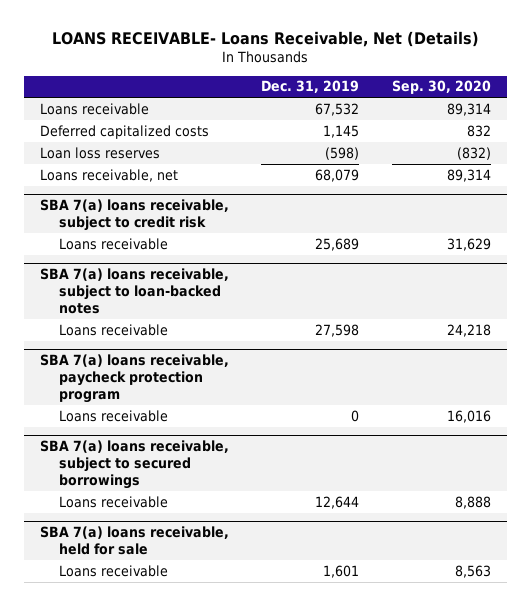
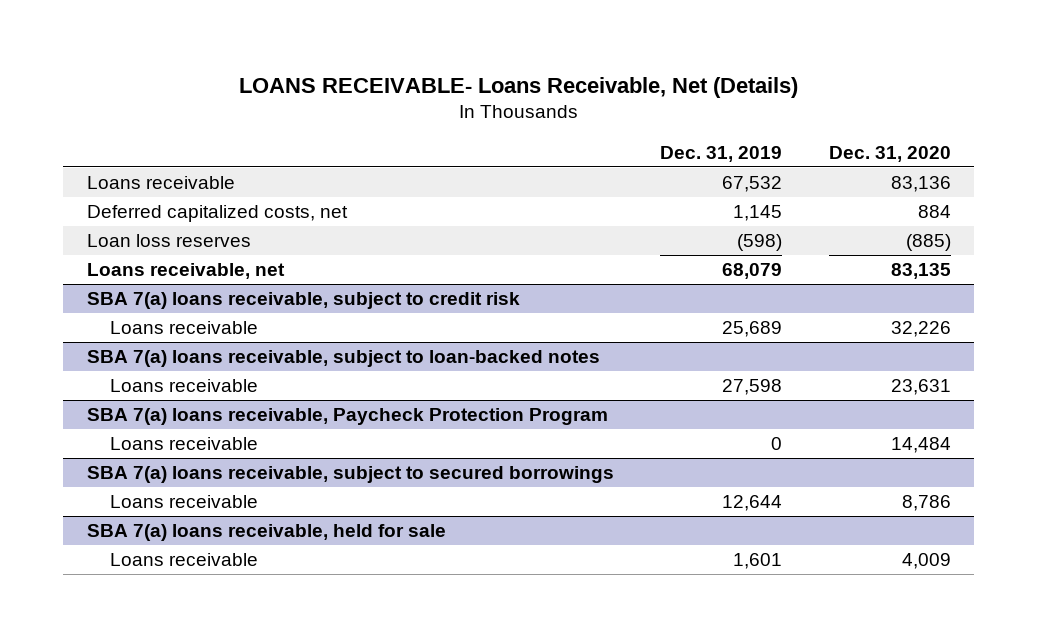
[391,80,491,95] Sep. 30, 2020 -> none
none -> [828,145,951,162] Dec. 31, 2020
[39,124,209,139] Deferred capitalized costs -> [86,205,348,223] Deferred capitalized costs, net
[39,354,229,404] SBA 7(a) loans receivable, paycheck protection program -> [86,408,608,426] SBA 7(a) loans receivable, Paycheck Protection Program

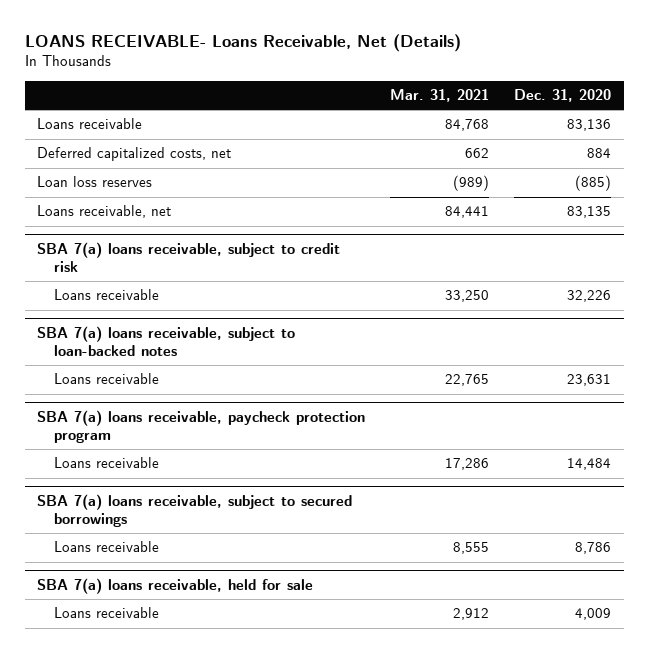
[660,145,783,162] Dec. 31, 2019 -> none
none -> [390,89,490,103] Mar. 31, 2021
[86,408,608,426] SBA 7(a) loans receivable, Paycheck Protection Program -> [37,410,366,443] SBA 7(a) loans receivable, paycheck protection program

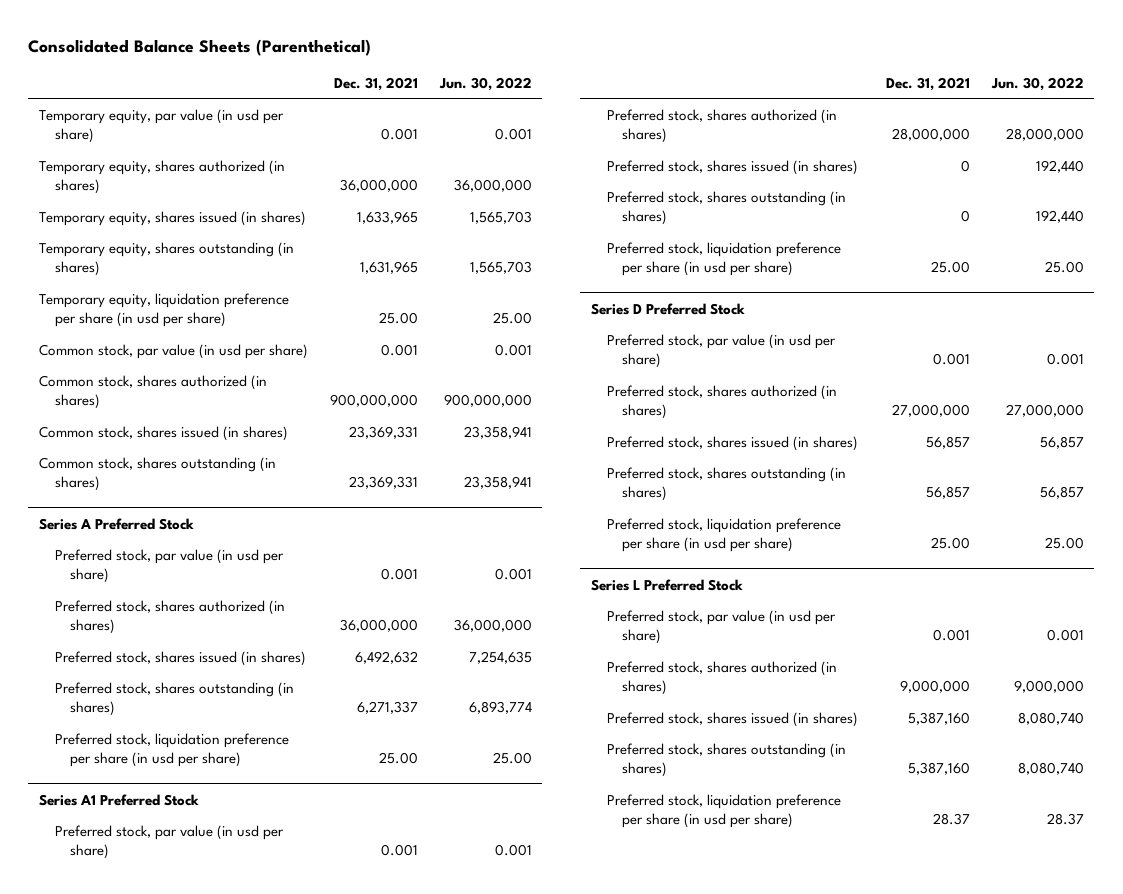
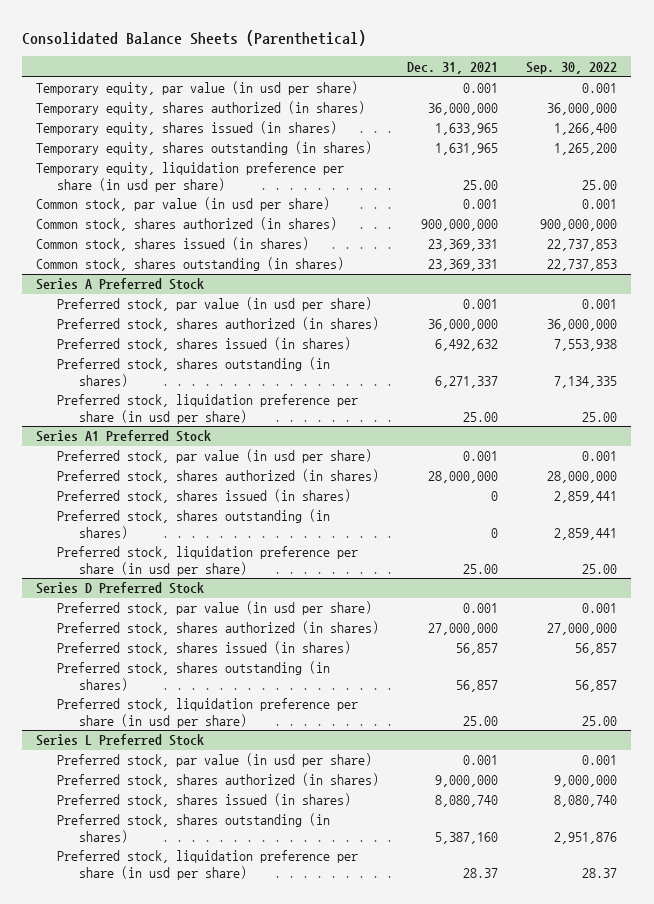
[438,76,532,91] Jun. 30, 2022 -> none
none -> [526,61,618,74] Sep. 30, 2022
[907,711,970,725] 5,387,160 -> [435,795,499,808] 8,080,740

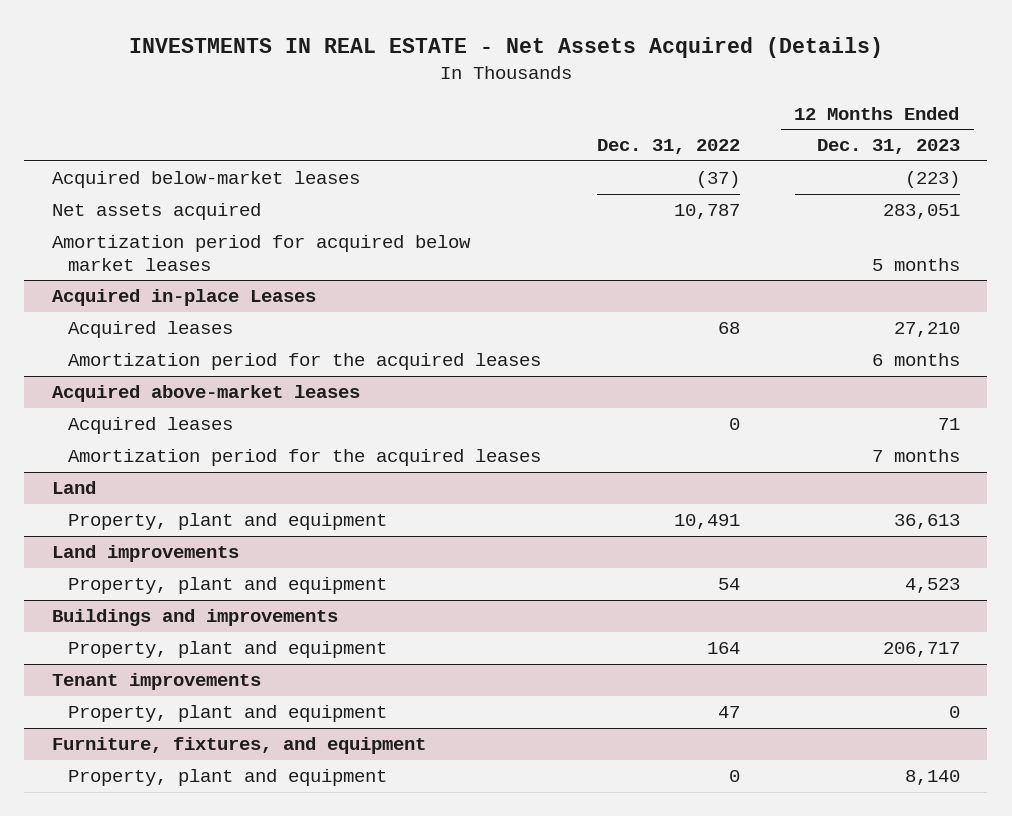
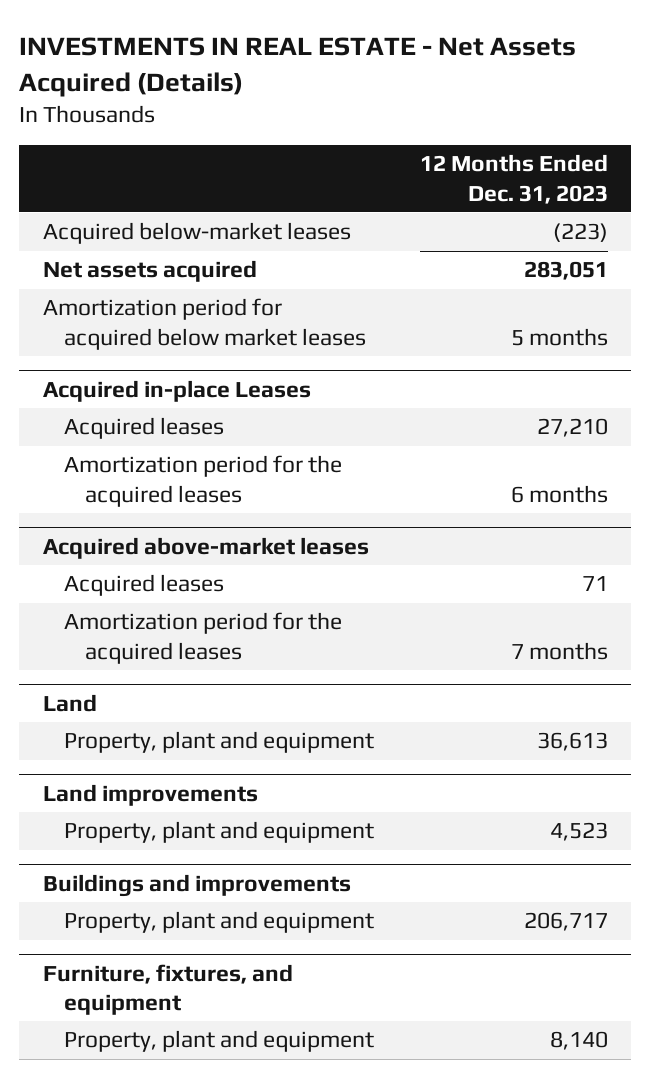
[596,139,740,155] Dec. 31, 2022 -> none
[51,672,261,690] Tenant improvements -> none
[68,704,388,722] Property, plant and equipment -> none

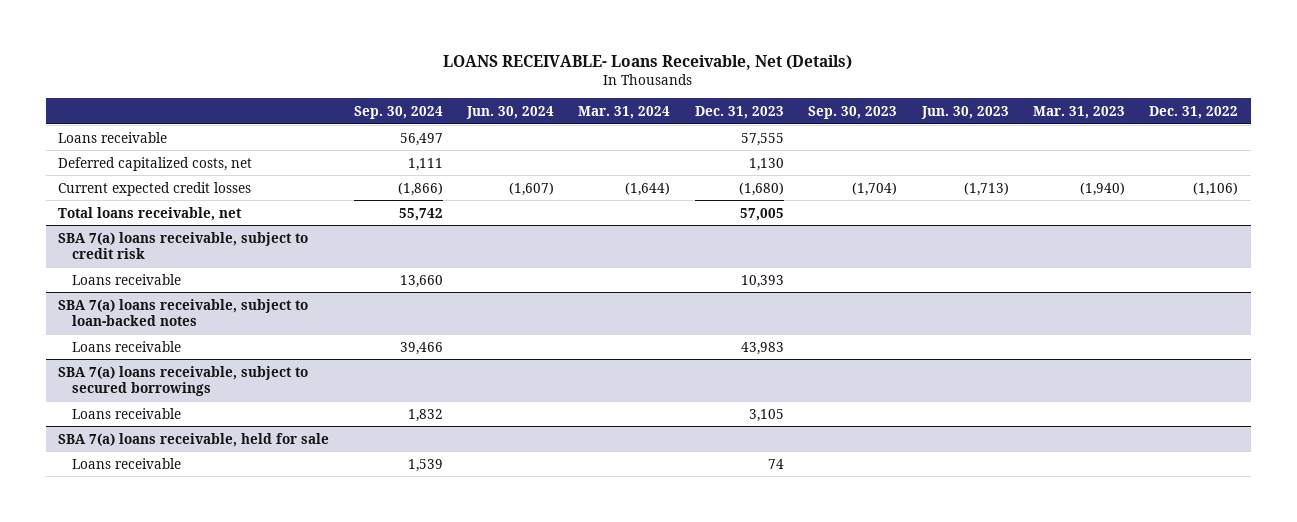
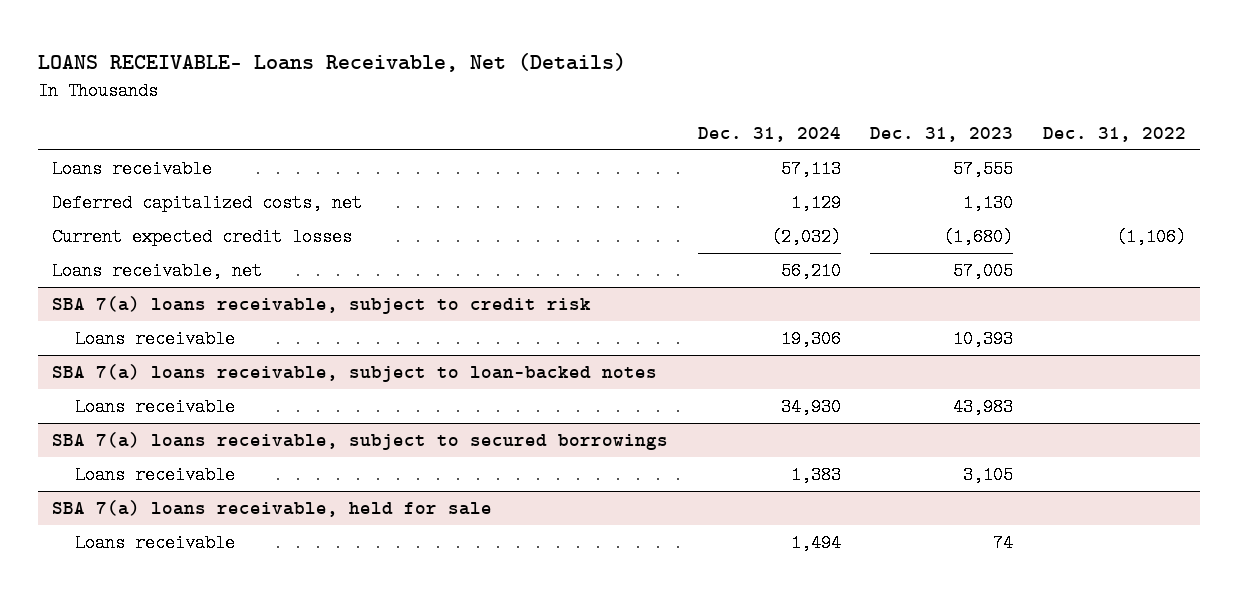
[353,105,443,119] Sep. 30, 2024 -> none
[465,105,554,119] Jun. 30, 2024 -> none
[578,105,671,119] Mar. 31, 2024 -> none
[808,105,898,119] Sep. 30, 2023 -> none
[920,105,1009,119] Jun. 30, 2023 -> none
[1033,105,1126,119] Mar. 31, 2023 -> none
none -> [697,127,841,143] Dec. 31, 2024
[58,206,243,221] Total loans receivable, net -> [52,262,263,281] Loans receivable, net

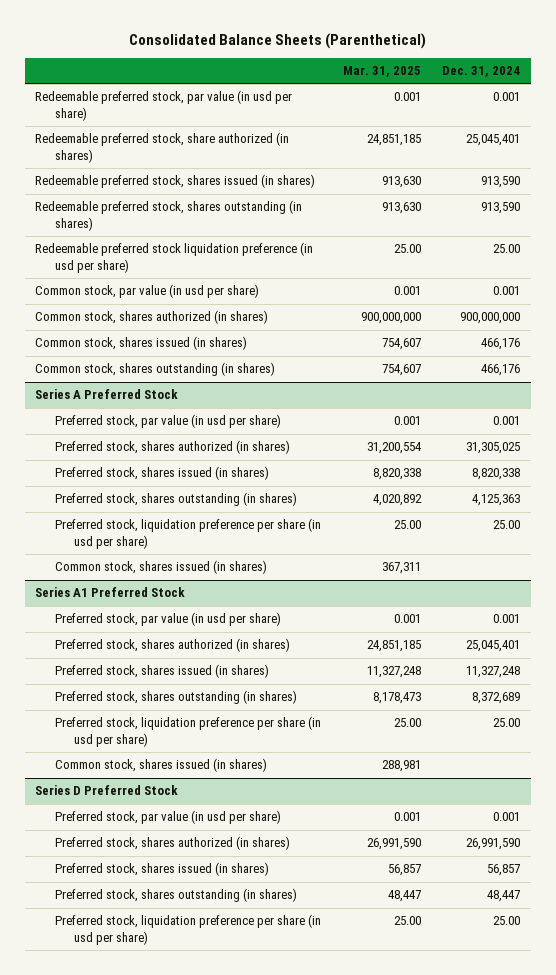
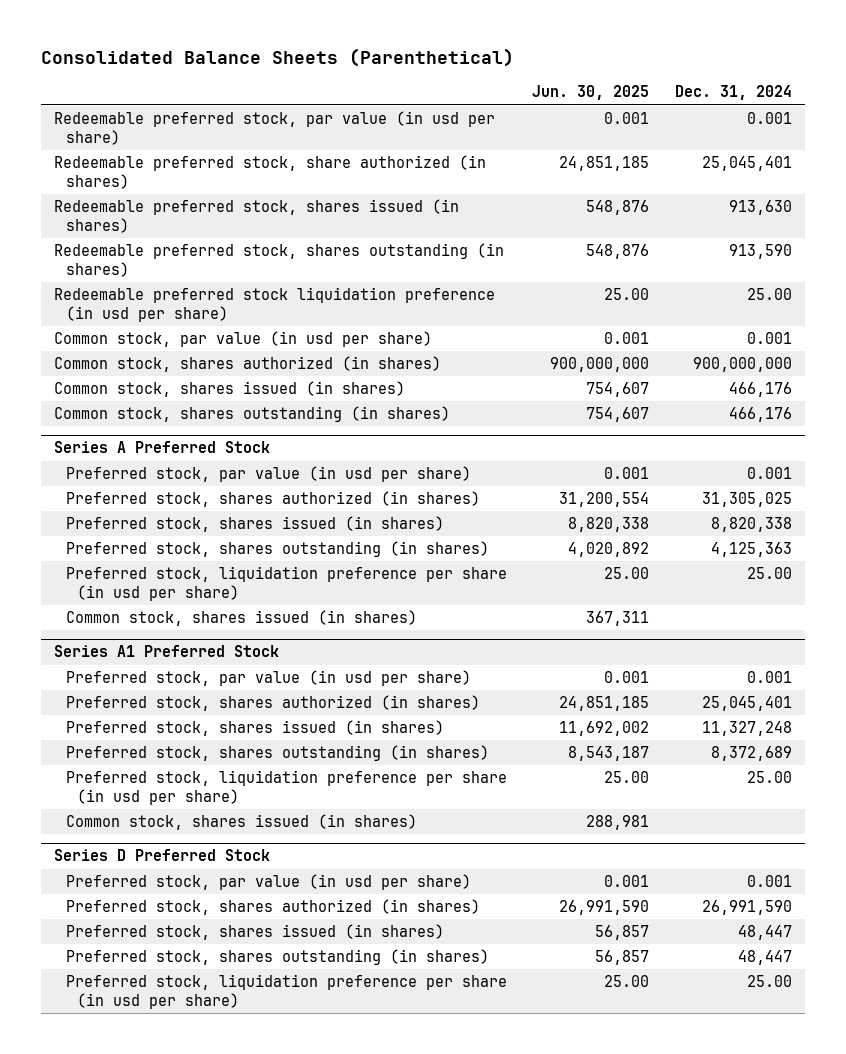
[342,66,421,78] Mar. 31, 2025 -> none
none -> [532,85,650,101] Jun. 30, 2025
[481,176,521,189] 913,590 -> [729,200,793,216] 913,630
[487,864,521,877] 56,857 -> [738,925,793,941] 48,447

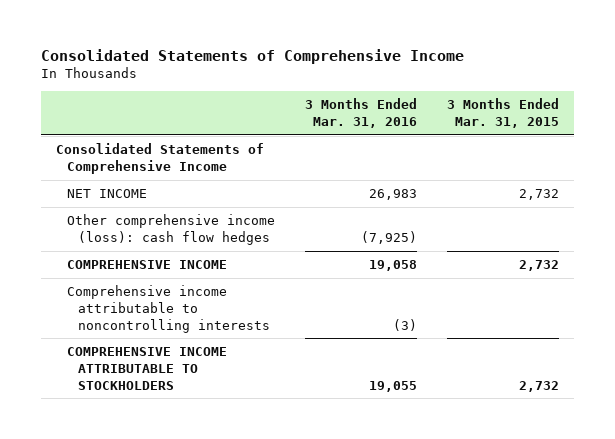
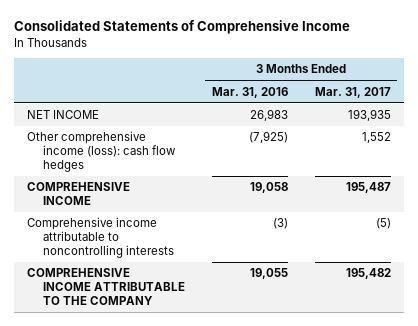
[446,98,559,129] 3 Months Ended Mar. 31, 2015 -> none
none -> [314,86,391,98] Mar. 31, 2017
[55,143,264,174] Consolidated Statements of Comprehensive Income -> none
[67,347,228,390] COMPREHENSIVE INCOME ATTRIBUTABLE TO STOCKHOLDERS -> [27,268,186,305] COMPREHENSIVE INCOME ATTRIBUTABLE TO THE COMPANY

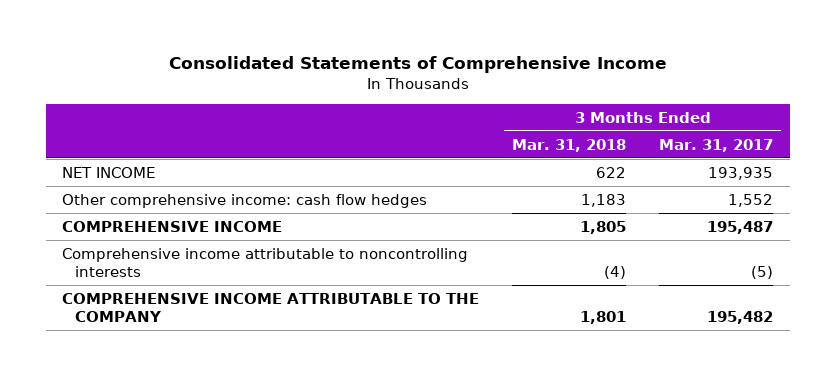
[211,86,288,98] Mar. 31, 2016 -> none
none -> [512,138,627,152] Mar. 31, 2018
[27,131,177,172] Other comprehensive income (loss): cash flow hedges -> [62,193,428,208] Other comprehensive income: cash flow hedges

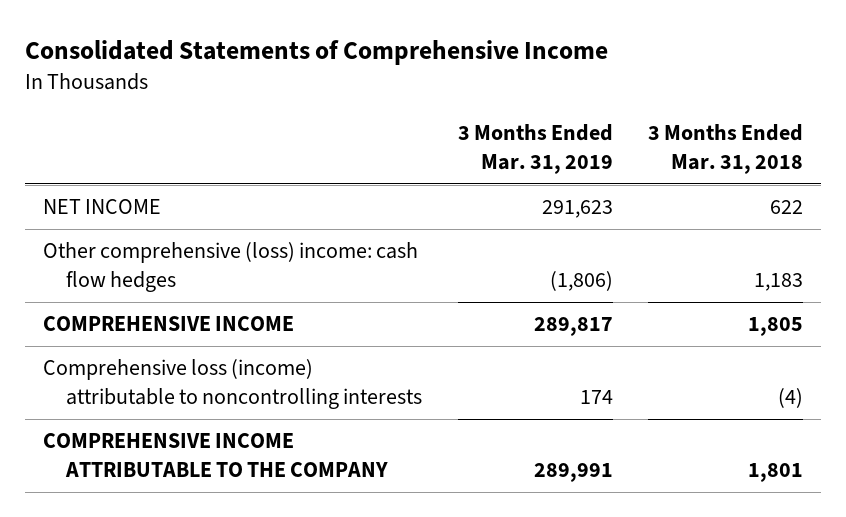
[659,138,774,152] Mar. 31, 2017 -> none
none -> [457,124,613,174] 3 Months Ended Mar. 31, 2019
[62,193,428,208] Other comprehensive income: cash flow hedges -> [42,242,418,292] Other comprehensive (loss) income: cash flow hedges
[62,247,469,278] Comprehensive income attributable to noncontrolling interests -> [42,359,423,409] Comprehensive loss (income) attributable to noncontrolling interests

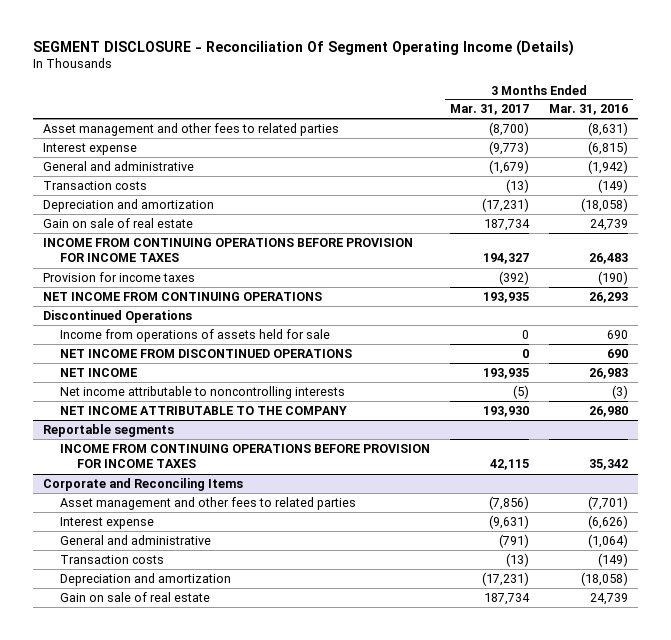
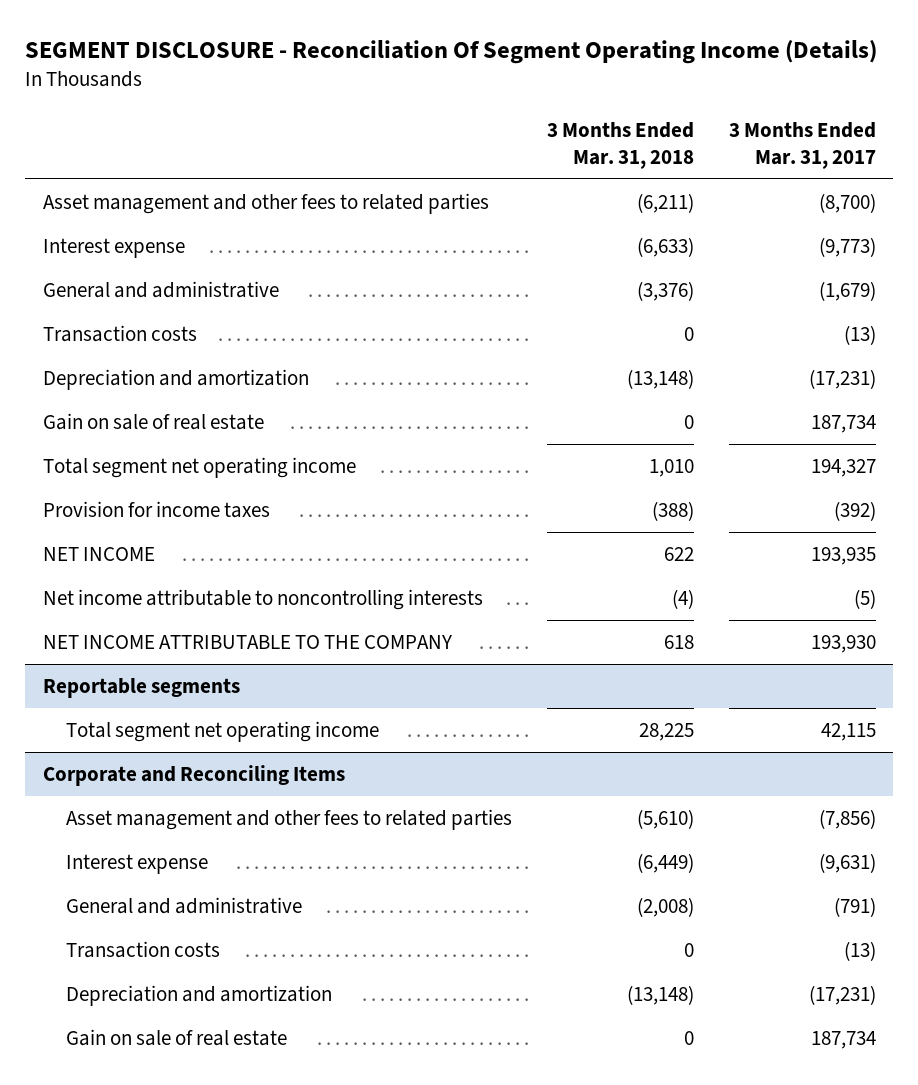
[549,104,629,116] Mar. 31, 2016 -> none
none -> [546,121,694,169] 3 Months Ended Mar. 31, 2018
[42,237,413,263] INCOME FROM CONTINUING OPERATIONS BEFORE PROVISION FOR INCOME TAXES -> [42,456,356,478] Total segment net operating income
[42,291,322,301] NET INCOME FROM CONTINUING OPERATIONS -> none
[42,309,192,323] Discontinued Operations -> none
[59,328,330,342] Income from operations of assets held for sale -> none
[59,348,352,358] NET INCOME FROM DISCONTINUED OPERATIONS -> none
[59,443,430,469] INCOME FROM CONTINUING OPERATIONS BEFORE PROVISION FOR INCOME TAXES -> [65,720,379,742] Total segment net operating income

